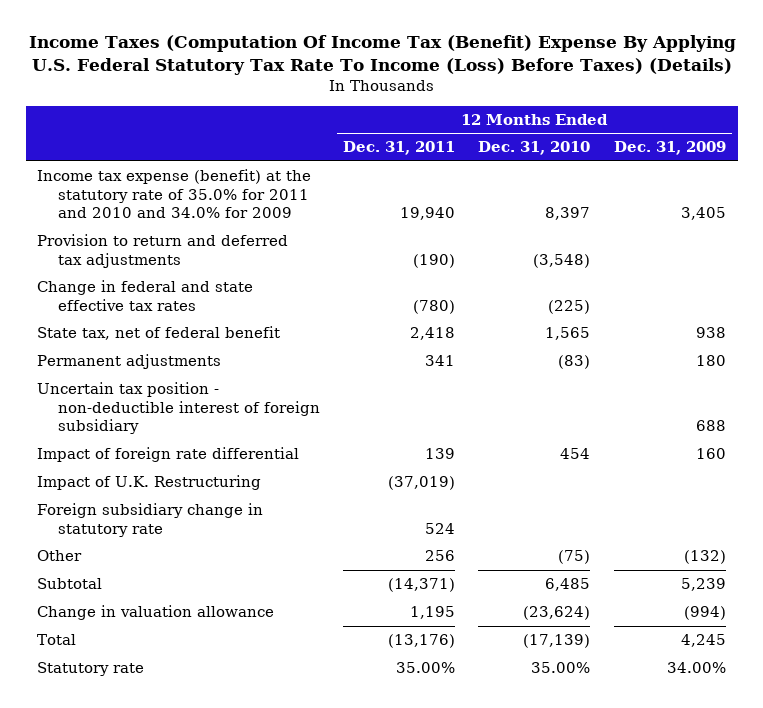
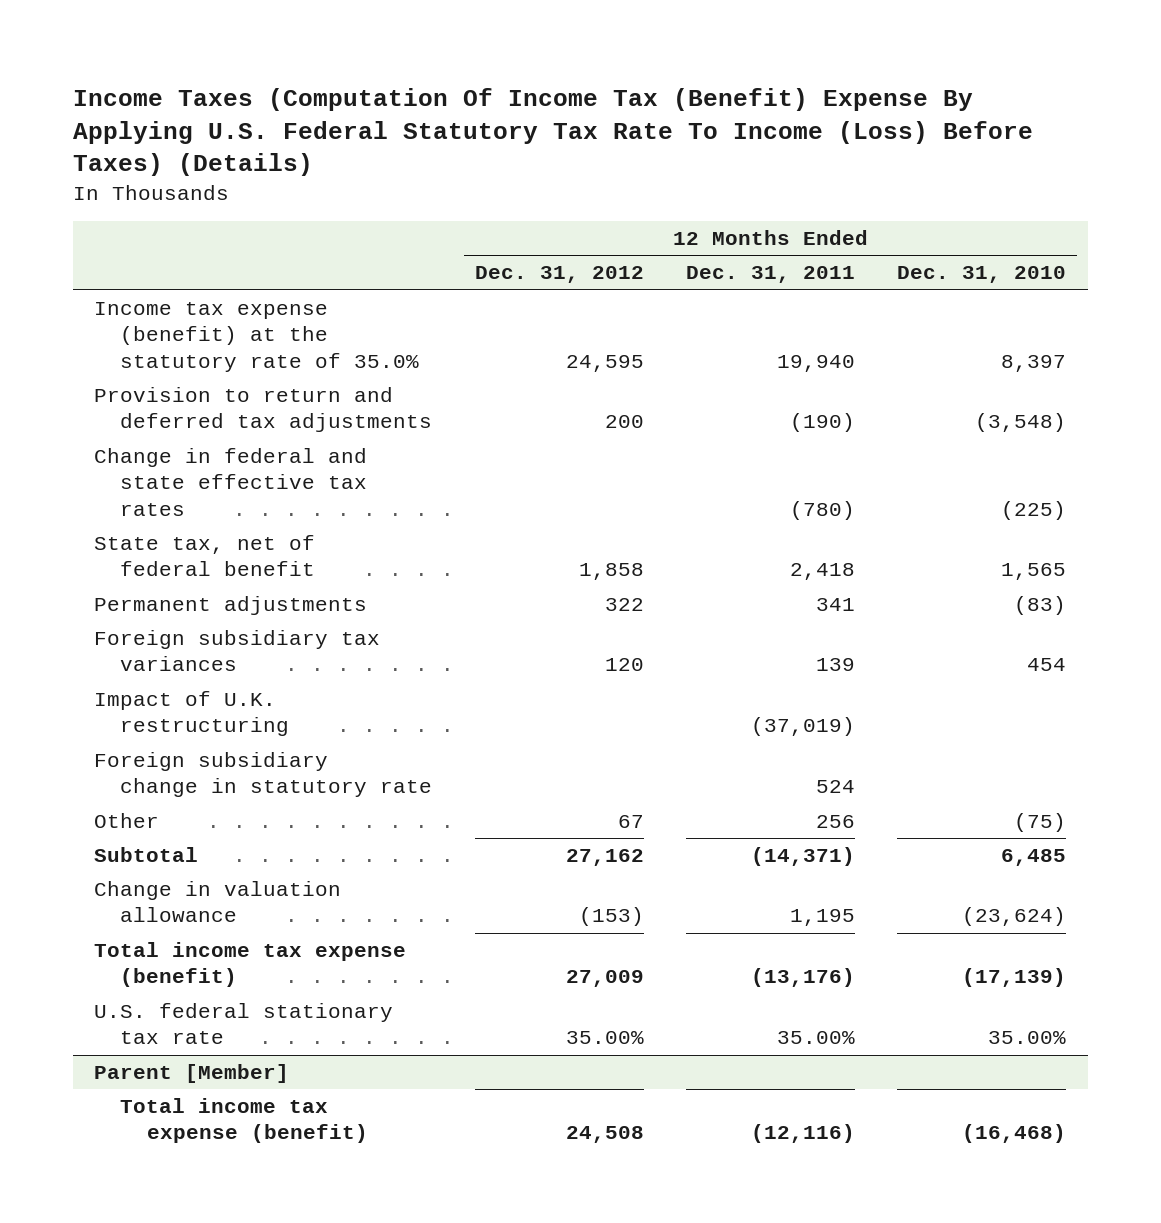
[613,141,726,156] Dec. 31, 2009 -> none
none -> [474,266,644,284] Dec. 31, 2012
[37,169,312,219] Income tax expense (benefit) at the statutory rate of 35.0% for 2011 and 2010 and 34.0% for 2009 -> [94,302,420,372] Income tax expense (benefit) at the statutory rate of 35.0%
[37,382,320,435] Uncertain tax position - non-deductible interest of foreign subsidiary -> none
[37,447,300,463] Impact of foreign rate differential -> [94,630,381,672] Foreign subsidiary tax variances
[37,475,262,491] Impact of U.K. Restructuring -> [94,691,290,737] Impact of U.K. restructuring
[37,634,77,646] Total -> [94,942,407,988] Total income tax expense (benefit)
[37,662,145,677] Statutory rate -> [94,1003,394,1045] U.S. federal stationary tax rate
none -> [94,1064,290,1084] Parent [Member]
none -> [120,1098,368,1144] Total income tax expense (benefit)

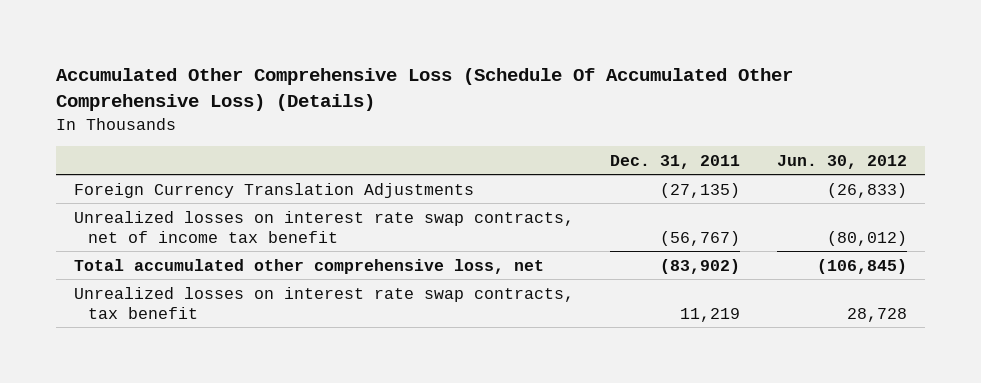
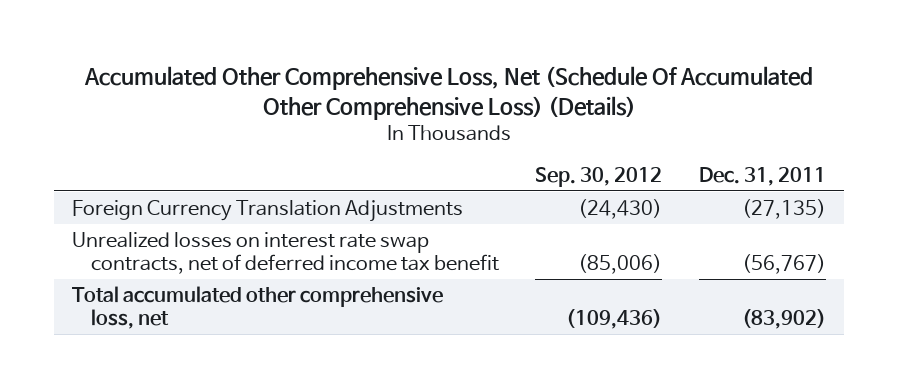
[55,68,793,112] Accumulated Other Comprehensive Loss (Schedule Of Accumulated Other Comprehensive Loss) (Details) -> [84,65,814,120] Accumulated Other Comprehensive Loss, Net (Schedule Of Accumulated Other Comprehensive Loss) (Details)
[777,154,908,169] Jun. 30, 2012 -> none
none -> [535,166,663,187] Sep. 30, 2012
[73,210,574,243] Unrealized losses on interest rate swap contracts, net of income tax benefit -> [72,231,499,274] Unrealized losses on interest rate swap contracts, net of deferred income tax benefit
[73,286,574,319] Unrealized losses on interest rate swap contracts, tax benefit -> none

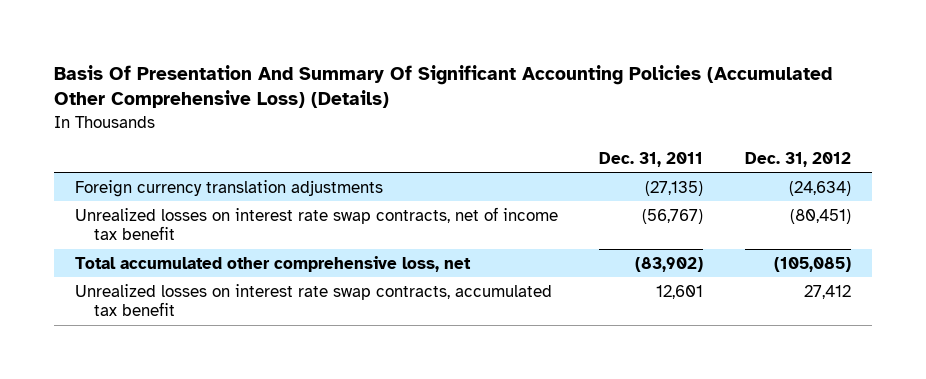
[84,65,814,120] Accumulated Other Comprehensive Loss, Net (Schedule Of Accumulated Other Comprehensive Loss) (Details) -> [54,64,833,109] Basis Of Presentation And Summary Of Significant Accounting Policies (Accumulated Other Comprehensive Loss) (Details)
[535,166,663,187] Sep. 30, 2012 -> none
none -> [744,151,851,167] Dec. 31, 2012
[72,199,464,222] Foreign Currency Translation Adjustments -> [74,179,383,197] Foreign currency translation adjustments
[72,231,499,274] Unrealized losses on interest rate swap contracts, net of deferred income tax benefit -> [74,206,558,241] Unrealized losses on interest rate swap contracts, net of income tax benefit
none -> [74,283,552,317] Unrealized losses on interest rate swap contracts, accumulated tax benefit

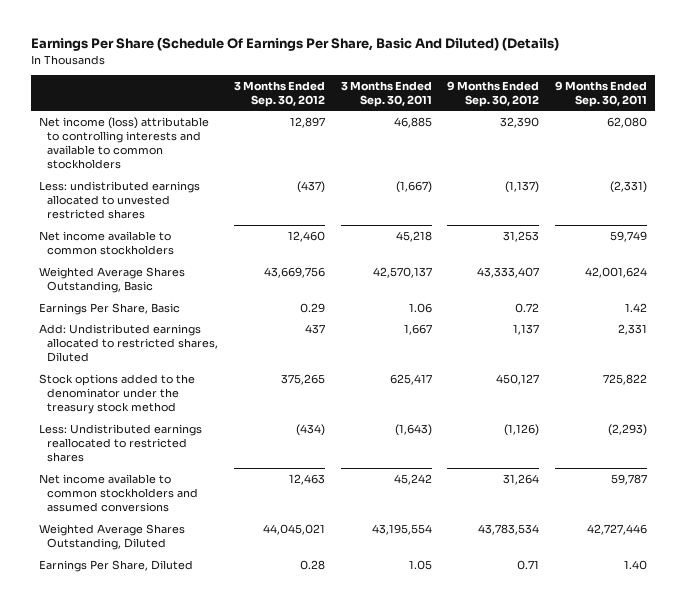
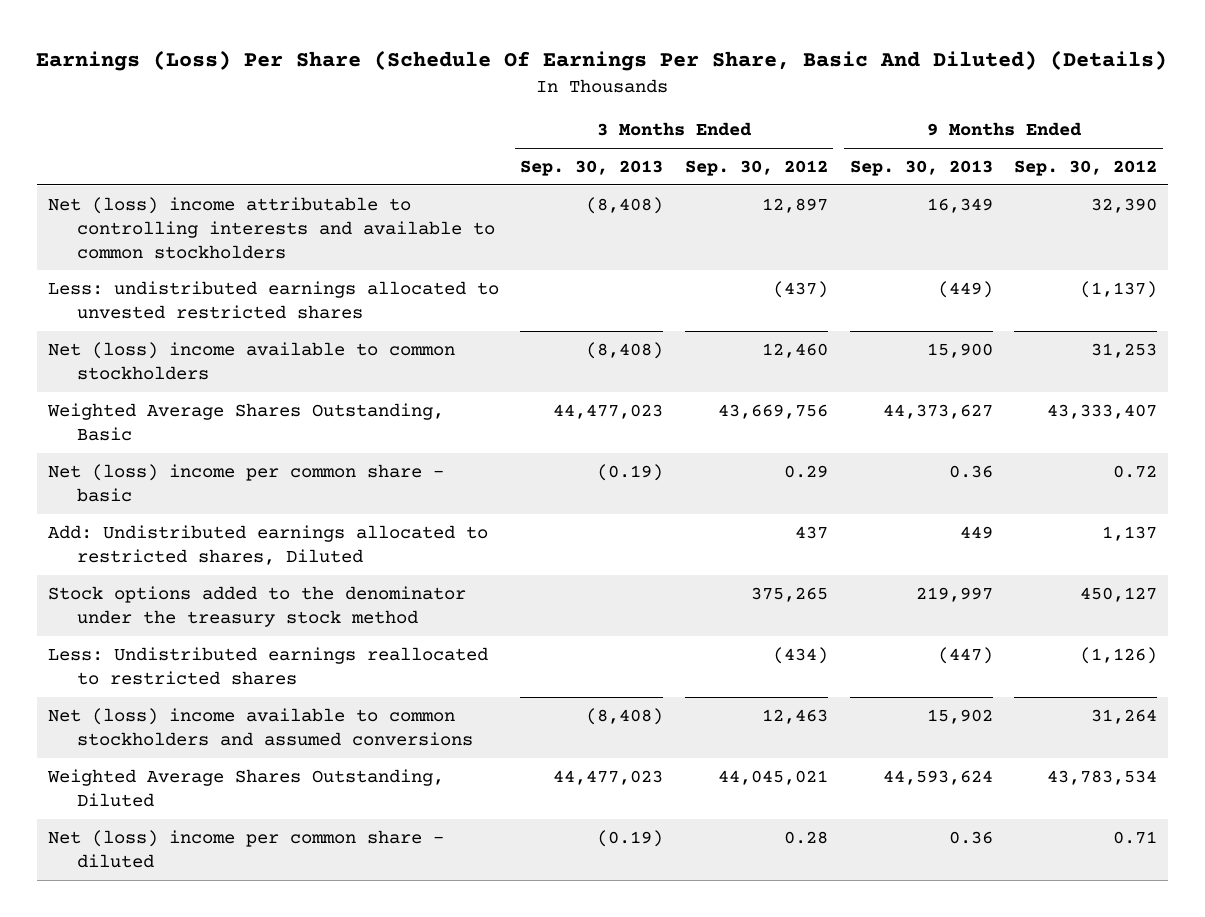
[30,37,559,52] Earnings Per Share (Schedule Of Earnings Per Share, Basic And Diluted) (Details) -> [36,50,1168,72] Earnings (Loss) Per Share (Schedule Of Earnings Per Share, Basic And Diluted) (Details)
[340,80,432,107] 3 Months Ended Sep. 30, 2011 -> none
[554,80,647,107] 9 Months Ended Sep. 30, 2011 -> none
none -> [520,159,664,176] Sep. 30, 2013
none -> [849,159,993,176] Sep. 30, 2013
[38,116,209,170] Net income (loss) attributable to controlling interests and available to common stockholders -> [47,196,496,259] Net (loss) income attributable to controlling interests and available to common stockholders
[38,230,175,255] Net income available to common stockholders -> [47,341,455,380] Net (loss) income available to common stockholders
[38,302,180,315] Earnings Per Share, Basic -> [47,463,444,502] Net (loss) income per common share - basic
[38,473,199,513] Net income available to common stockholders and assumed conversions -> [47,707,474,746] Net (loss) income available to common stockholders and assumed conversions
[38,559,193,572] Earnings Per Share, Diluted -> [47,829,444,868] Net (loss) income per common share - diluted

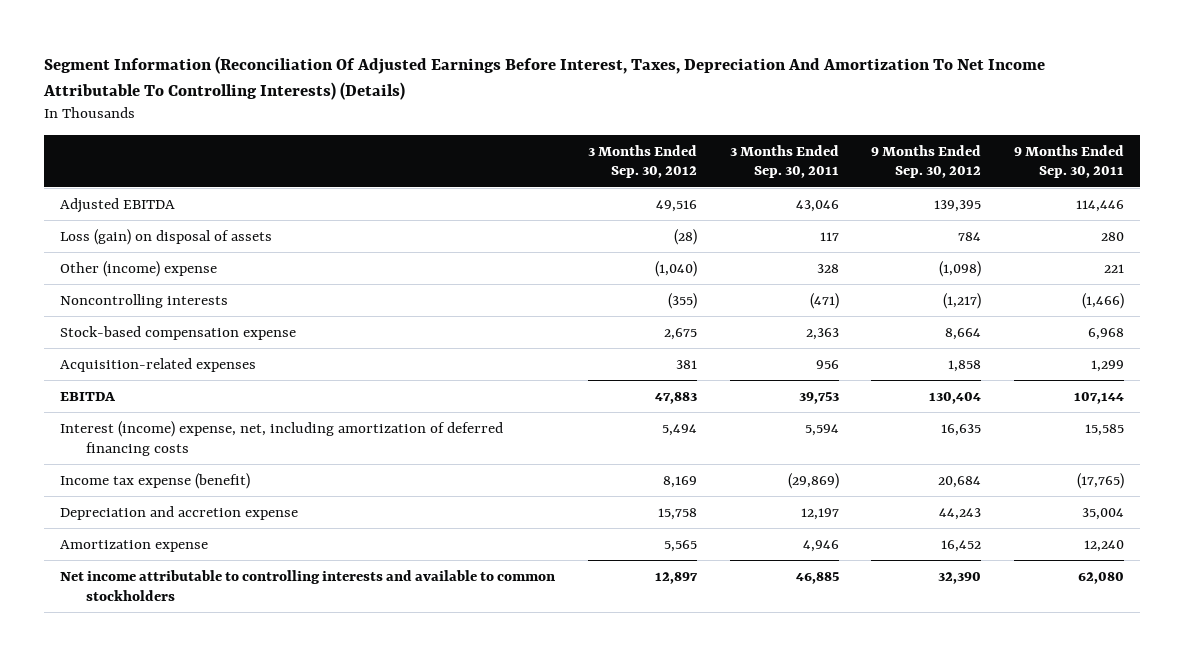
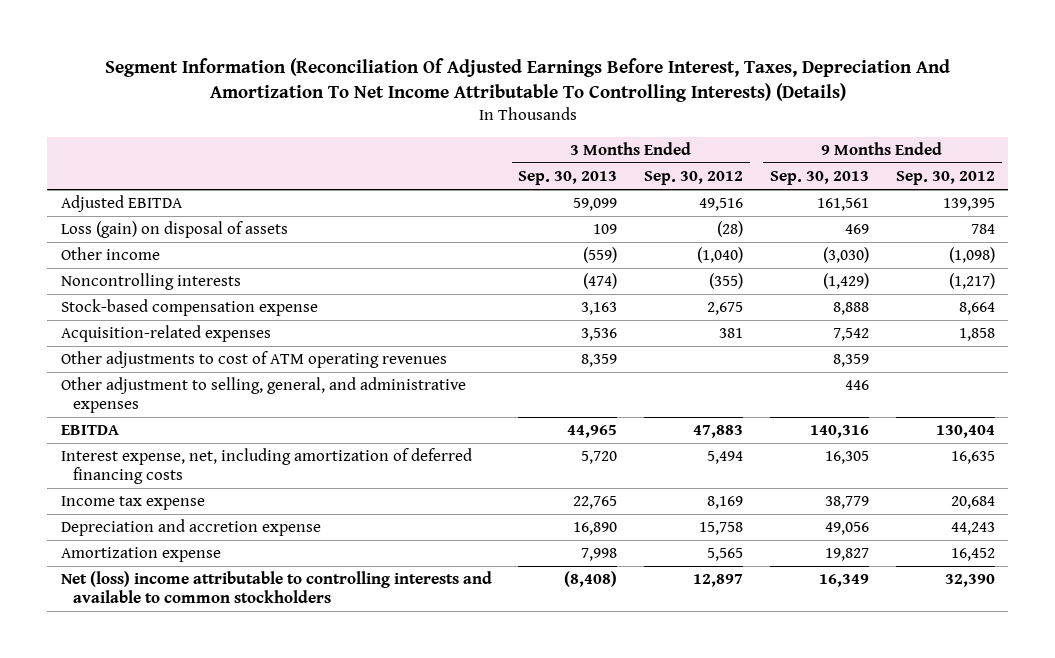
[729,144,839,179] 3 Months Ended Sep. 30, 2011 -> none
[1013,144,1124,179] 9 Months Ended Sep. 30, 2011 -> none
none -> [518,171,618,186] Sep. 30, 2013
none -> [770,171,870,186] Sep. 30, 2013
[60,260,218,277] Other (income) expense -> [60,247,160,261] Other income
none -> [60,351,447,369] Other adjustments to cost of ATM operating revenues
none -> [60,377,466,414] Other adjustment to selling, general, and administrative expenses
[60,420,504,456] Interest (income) expense, net, including amortization of deferred financing costs -> [60,448,472,485] Interest expense, net, including amortization of deferred financing costs
[60,472,251,489] Income tax expense (benefit) -> [60,496,205,511] Income tax expense
[60,569,556,601] Net income attributable to controlling interests and available to common stockholders -> [60,571,492,604] Net (loss) income attributable to controlling interests and available to common stockholders

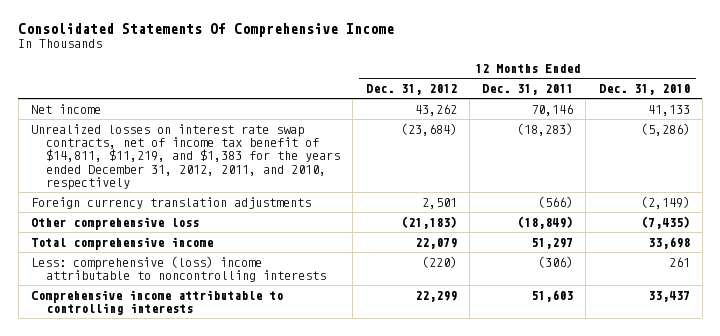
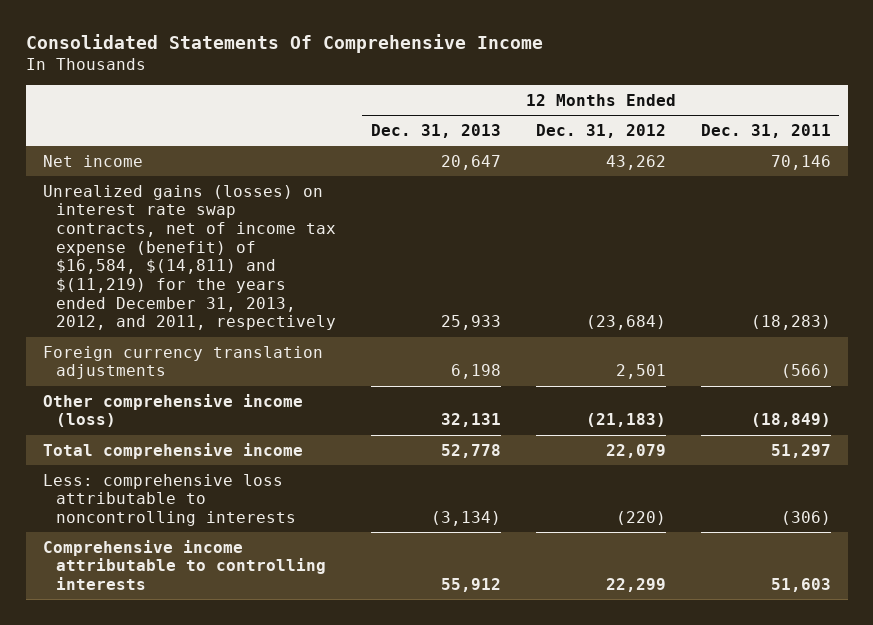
[598,84,690,96] Dec. 31, 2010 -> none
none -> [370,123,501,138] Dec. 31, 2013
[30,123,341,191] Unrealized losses on interest rate swap contracts, net of income tax benefit of $14,811, $11,219, and $1,383 for the years ended December 31, 2012, 2011, and 2010, respectively -> [42,184,336,331] Unrealized gains (losses) on interest rate swap contracts, net of income tax expense (benefit) of $16,584, $(14,811) and $(11,219) for the years ended December 31, 2013, 2012, and 2011, respectively
[30,216,199,230] Other comprehensive loss -> [42,393,303,428] Other comprehensive income (loss)
[30,255,327,283] Less: comprehensive (loss) income attributable to noncontrolling interests -> [42,473,296,526] Less: comprehensive loss attributable to noncontrolling interests

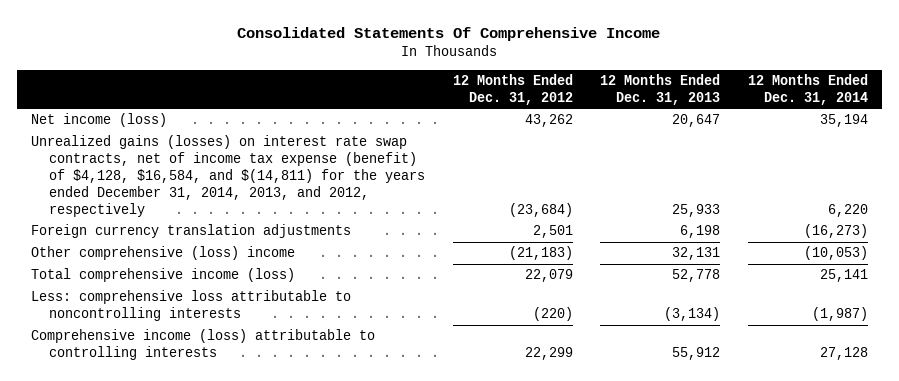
[700,123,831,138] Dec. 31, 2011 -> none
none -> [748,74,869,106] 12 Months Ended Dec. 31, 2014
[42,154,143,167] Net income -> [30,113,167,128] Net income (loss)
[42,184,336,331] Unrealized gains (losses) on interest rate swap contracts, net of income tax expense (benefit) of $16,584, $(14,811) and $(11,219) for the years ended December 31, 2013, 2012, and 2011, respectively -> [30,135,425,218] Unrealized gains (losses) on interest rate swap contracts, net of income tax expense (benefit) of $4,128, $16,584, and $(14,811) for the years ended December 31, 2014, 2013, and 2012, respectively
[42,393,303,428] Other comprehensive income (loss) -> [30,246,295,261] Other comprehensive (loss) income
[42,442,303,459] Total comprehensive income -> [30,268,295,283] Total comprehensive income (loss)
[42,539,326,590] Comprehensive income attributable to controlling interests -> [30,329,375,361] Comprehensive income (loss) attributable to controlling interests

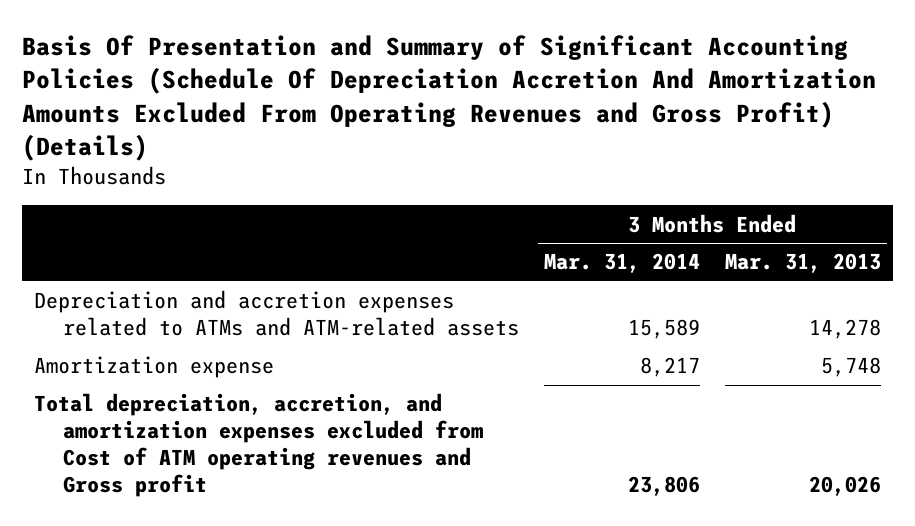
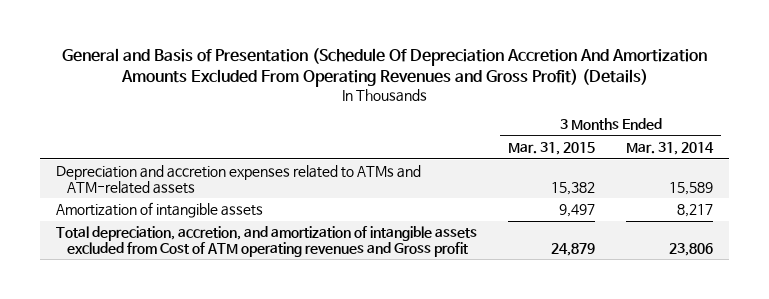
[21,35,876,161] Basis Of Presentation and Summary of Significant Accounting Policies (Schedule Of Depreciation Accretion And Amortization Amounts Excluded From Operating Revenues and Gross Profit) (Details) -> [61,48,707,87] General and Basis of Presentation (Schedule Of Depreciation Accretion And Amortization Amounts Excluded From Operating Revenues and Gross Profit) (Details)
[724,253,881,274] Mar. 31, 2013 -> none
none -> [507,141,595,155] Mar. 31, 2015
[34,356,275,379] Amortization expense -> [55,202,263,219] Amortization of intangible assets
[34,393,483,498] Total depreciation, accretion, and amortization expenses excluded from Cost of ATM operating revenues and Gross profit -> [55,226,477,257] Total depreciation, accretion, and amortization of intangible assets excluded from Cost of ATM operating revenues and Gross profit

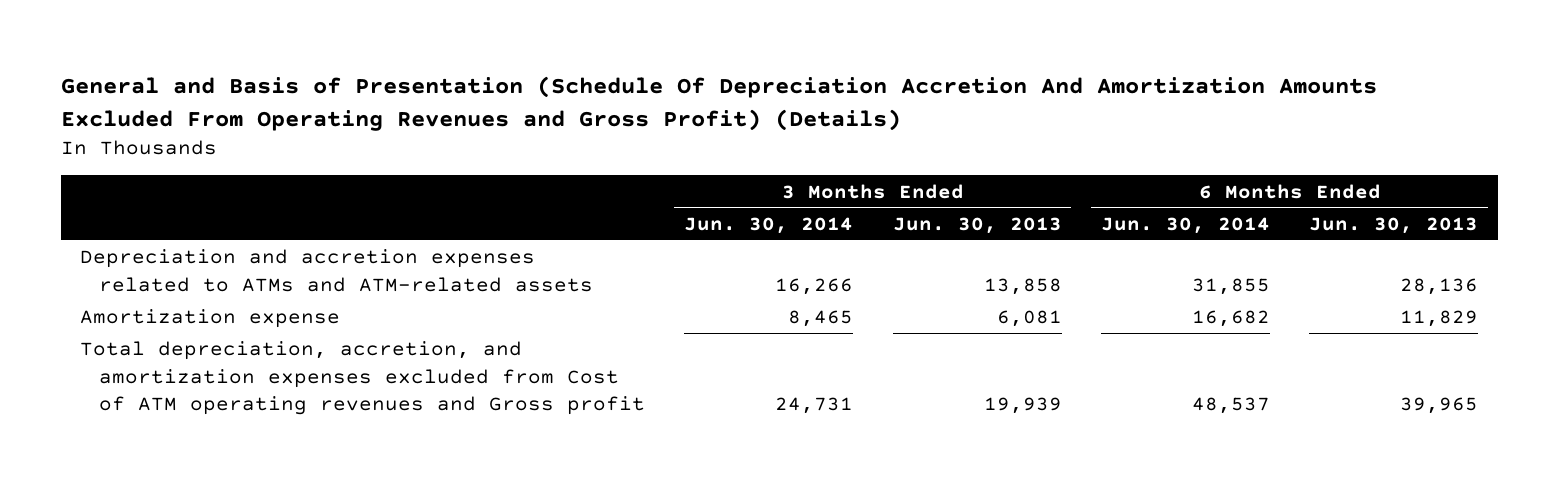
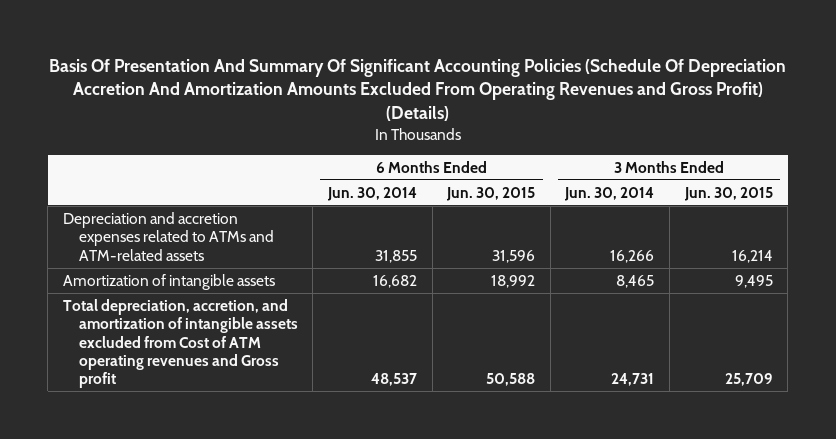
[60,76,1377,131] General and Basis of Presentation (Schedule Of Depreciation Accretion And Amortization Amounts Excluded From Operating Revenues and Gross Profit) (Details) -> [48,58,786,121] Basis Of Presentation And Summary Of Significant Accounting Policies (Schedule Of Depreciation Accretion And Amortization Amounts Excluded From Operating Revenues and Gross Profit) (Details)
[892,217,1062,235] Jun. 30, 2013 -> none
[1309,217,1479,235] Jun. 30, 2013 -> none
none -> [446,186,536,201] Jun. 30, 2015
none -> [683,186,773,201] Jun. 30, 2015
[80,309,341,329] Amortization expense -> [62,273,275,290] Amortization of intangible assets
[80,341,645,415] Total depreciation, accretion, and amortization expenses excluded from Cost of ATM operating revenues and Gross profit -> [62,298,298,389] Total depreciation, accretion, and amortization of intangible assets excluded from Cost of ATM operating revenues and Gross profit

